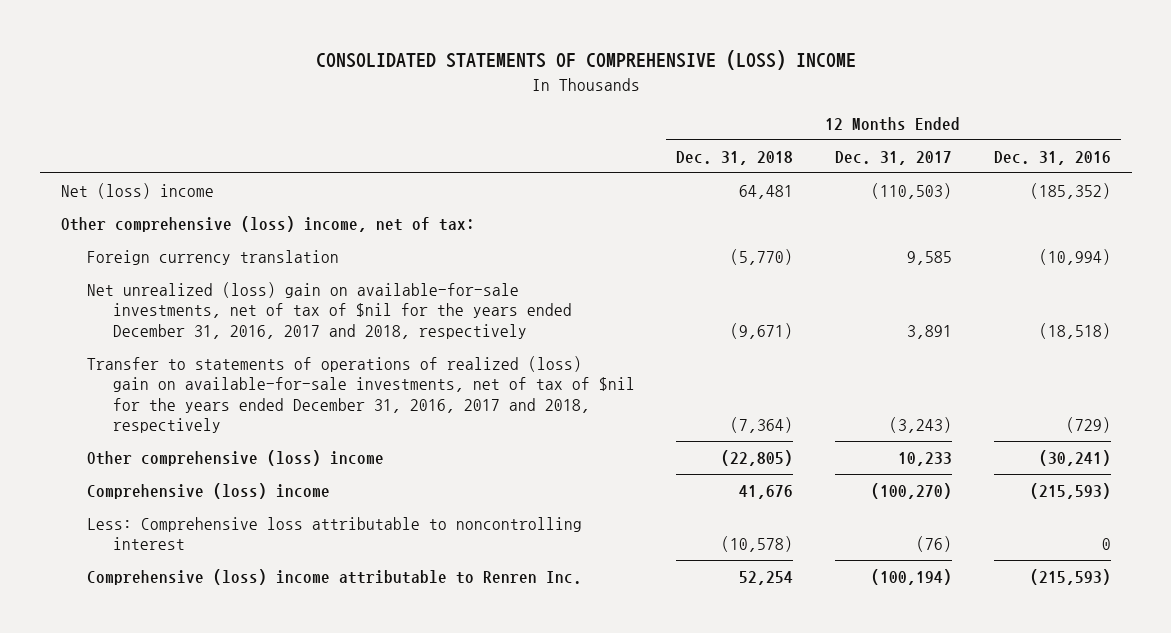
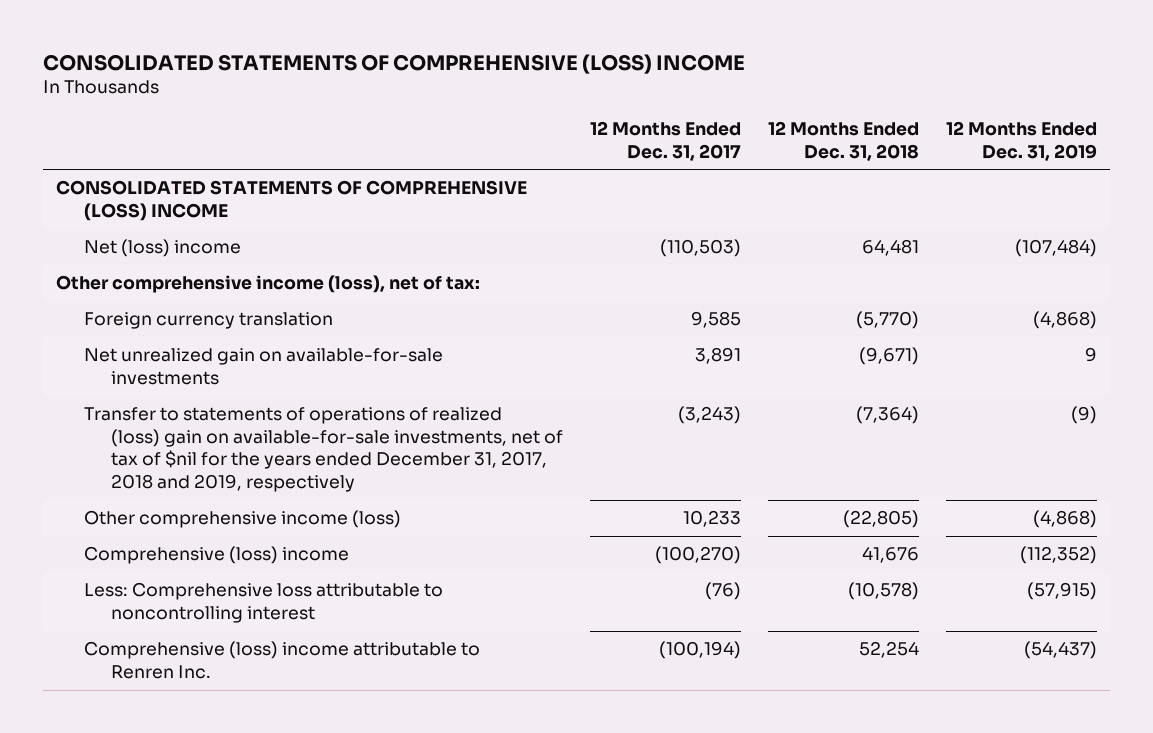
[993,150,1111,165] Dec. 31, 2016 -> none
none -> [946,121,1098,161] 12 Months Ended Dec. 31, 2019
none -> [56,180,528,221] CONSOLIDATED STATEMENTS OF COMPREHENSIVE (LOSS) INCOME
[60,216,475,233] Other comprehensive (loss) income, net of tax: -> [56,275,481,294] Other comprehensive income (loss), net of tax:
[86,282,572,339] Net unrealized (loss) gain on available-for-sale investments, net of tax of $nil for the years ended December 31, 2016, 2017 and 2018, respectively -> [83,348,443,385] Net unrealized gain on available-for-sale investments
[86,356,635,434] Transfer to statements of operations of realized (loss) gain on available-for-sale investments, net of tax of $nil for the years ended December 31, 2016, 2017 and 2018, respectively -> [83,407,564,492] Transfer to statements of operations of realized (loss) gain on available-for-sale investments, net of tax of $nil for the years ended December 31, 2017, 2018 and 2019, respectively
[86,450,384,467] Other comprehensive (loss) income -> [83,510,401,529] Other comprehensive income (loss)

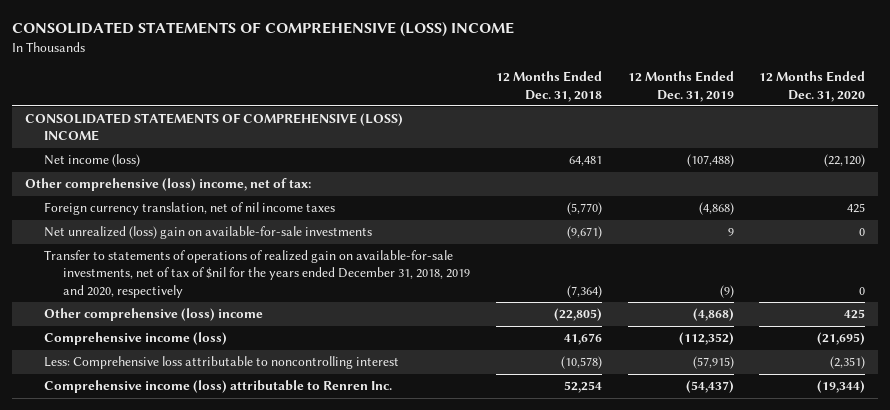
[590,121,742,161] 12 Months Ended Dec. 31, 2017 -> none
none -> [759,71,866,102] 12 Months Ended Dec. 31, 2020
[83,239,241,258] Net (loss) income -> [43,154,140,168] Net income (loss)
[1015,239,1098,258] (107,484) -> [686,154,734,168] (107,488)
[56,275,481,294] Other comprehensive income (loss), net of tax: -> [24,178,311,192] Other comprehensive (loss) income, net of tax:
[83,312,333,330] Foreign currency translation -> [43,202,335,216] Foreign currency translation, net of nil income taxes
[83,348,443,385] Net unrealized gain on available-for-sale investments -> [43,226,372,240] Net unrealized (loss) gain on available-for-sale investments
[83,407,564,492] Transfer to statements of operations of realized (loss) gain on available-for-sale investments, net of tax of $nil for the years ended December 31, 2017, 2018 and 2019, respectively -> [43,250,470,298] Transfer to statements of operations of realized gain on available-for-sale investments, net of tax of $nil for the years ended December 31, 2018, 2019 and 2020, respectively
[83,510,401,529] Other comprehensive income (loss) -> [43,308,263,322] Other comprehensive (loss) income
[83,546,349,565] Comprehensive (loss) income -> [43,332,227,346] Comprehensive income (loss)
[83,641,480,679] Comprehensive (loss) income attributable to Renren Inc. -> [43,380,392,394] Comprehensive income (loss) attributable to Renren Inc.

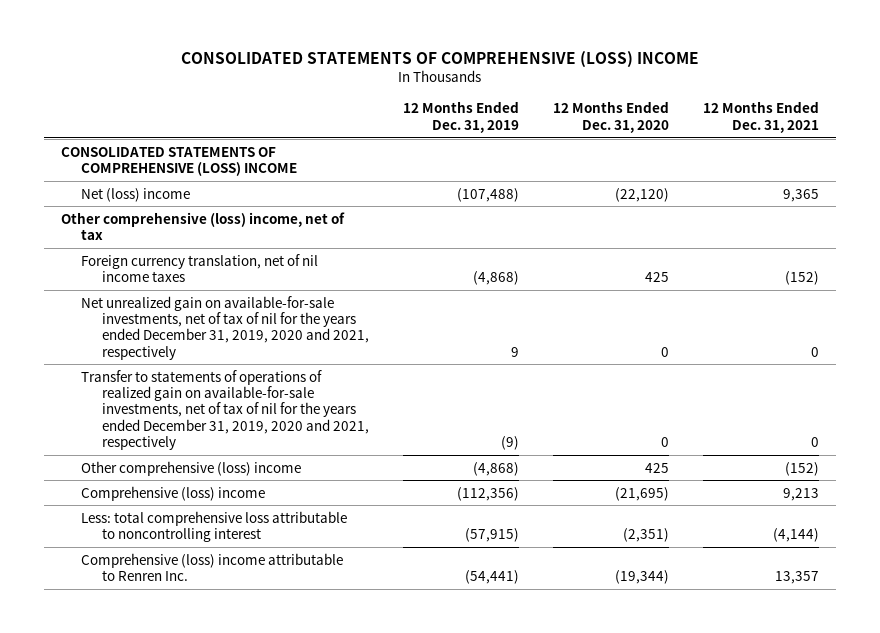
[495,71,602,102] 12 Months Ended Dec. 31, 2018 -> none
none -> [703,101,820,133] 12 Months Ended Dec. 31, 2021
[43,154,140,168] Net income (loss) -> [81,187,191,202] Net (loss) income
[24,178,311,192] Other comprehensive (loss) income, net of tax: -> [60,211,345,240] Other comprehensive (loss) income, net of tax
[43,226,372,240] Net unrealized (loss) gain on available-for-sale investments -> [81,295,370,360] Net unrealized gain on available-for-sale investments, net of tax of nil for the years ended December 31, 2019, 2020 and 2021, respectively
[43,250,470,298] Transfer to statements of operations of realized gain on available-for-sale investments, net of tax of $nil for the years ended December 31, 2018, 2019 and 2020, respectively -> [81,369,370,450] Transfer to statements of operations of realized gain on available-for-sale investments, net of tax of nil for the years ended December 31, 2019, 2020 and 2021, respectively
[43,332,227,346] Comprehensive income (loss) -> [81,485,266,501] Comprehensive (loss) income
[678,332,734,346] (112,352) -> [457,486,520,501] (112,356)
[43,356,399,370] Less: Comprehensive loss attributable to noncontrolling interest -> [81,510,348,542] Less: total comprehensive loss attributable to noncontrolling interest
[43,380,392,394] Comprehensive income (loss) attributable to Renren Inc. -> [81,552,344,581] Comprehensive (loss) income attributable to Renren Inc.
[685,380,734,394] (54,437) -> [465,569,520,584] (54,441)

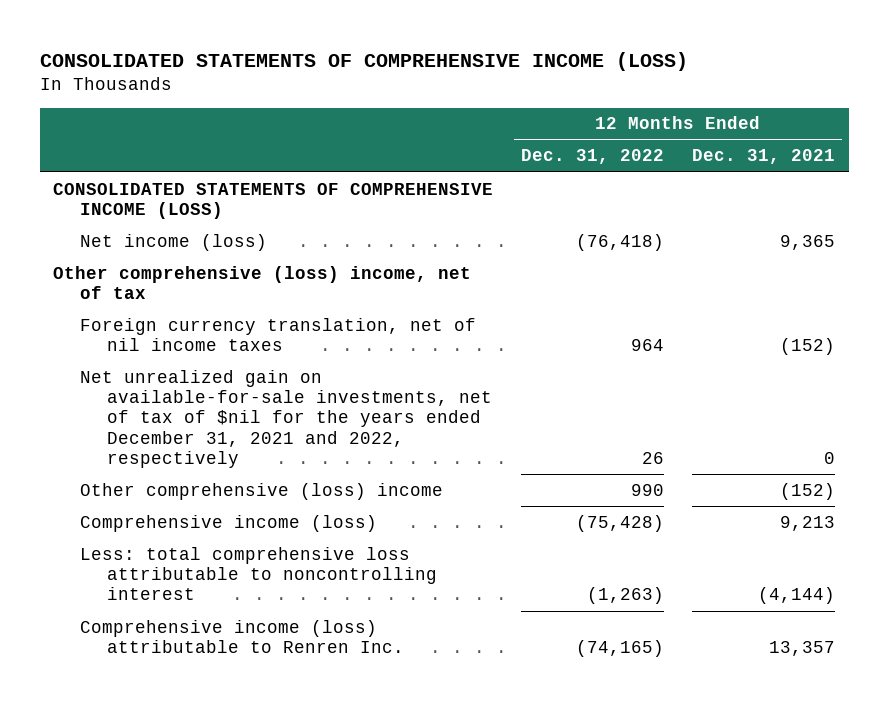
[181,51,700,69] CONSOLIDATED STATEMENTS OF COMPREHENSIVE (LOSS) INCOME -> [39,51,688,71] CONSOLIDATED STATEMENTS OF COMPREHENSIVE INCOME (LOSS)
[403,101,520,133] 12 Months Ended Dec. 31, 2019 -> none
[553,101,670,133] 12 Months Ended Dec. 31, 2020 -> none
none -> [521,149,665,165] Dec. 31, 2022
[60,146,298,176] CONSOLIDATED STATEMENTS OF COMPREHENSIVE (LOSS) INCOME -> [53,182,494,220] CONSOLIDATED STATEMENTS OF COMPREHENSIVE INCOME (LOSS)
[81,187,191,202] Net (loss) income -> [80,233,268,251] Net income (loss)
[81,369,370,450] Transfer to statements of operations of realized gain on available-for-sale investments, net of tax of nil for the years ended December 31, 2019, 2020 and 2021, respectively -> none
[81,295,370,360] Net unrealized gain on available-for-sale investments, net of tax of nil for the years ended December 31, 2019, 2020 and 2021, respectively -> [80,369,493,468] Net unrealized gain on available-for-sale investments, net of tax of $nil for the years ended December 31, 2021 and 2022, respectively
[81,485,266,501] Comprehensive (loss) income -> [80,514,378,532] Comprehensive income (loss)
[81,552,344,581] Comprehensive (loss) income attributable to Renren Inc. -> [80,619,405,654] Comprehensive income (loss) attributable to Renren Inc.

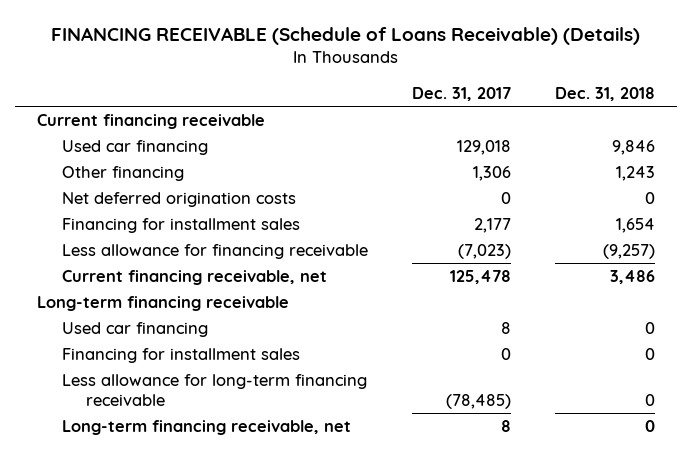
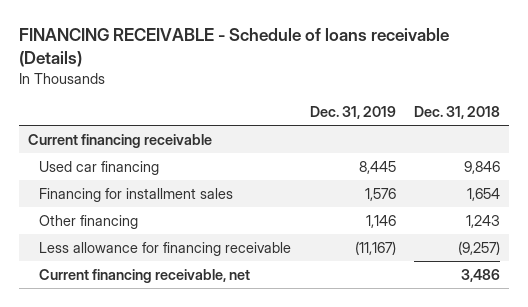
[50,26,640,45] FINANCING RECEIVABLE (Schedule of Loans Receivable) (Details) -> [18,28,449,68] FINANCING RECEIVABLE - Schedule of loans receivable (Details)
[411,86,511,101] Dec. 31, 2017 -> none
none -> [309,106,396,120] Dec. 31, 2019
[61,191,296,207] Net deferred origination costs -> none
[61,165,184,181] Other financing -> [39,214,139,229] Other financing
[37,295,290,311] Long-term financing receivable -> none
[61,321,208,337] Used car financing -> none
[61,347,300,363] Financing for installment sales -> none
[61,373,367,406] Less allowance for long-term financing receivable -> none
[61,419,351,435] Long-term financing receivable, net -> none

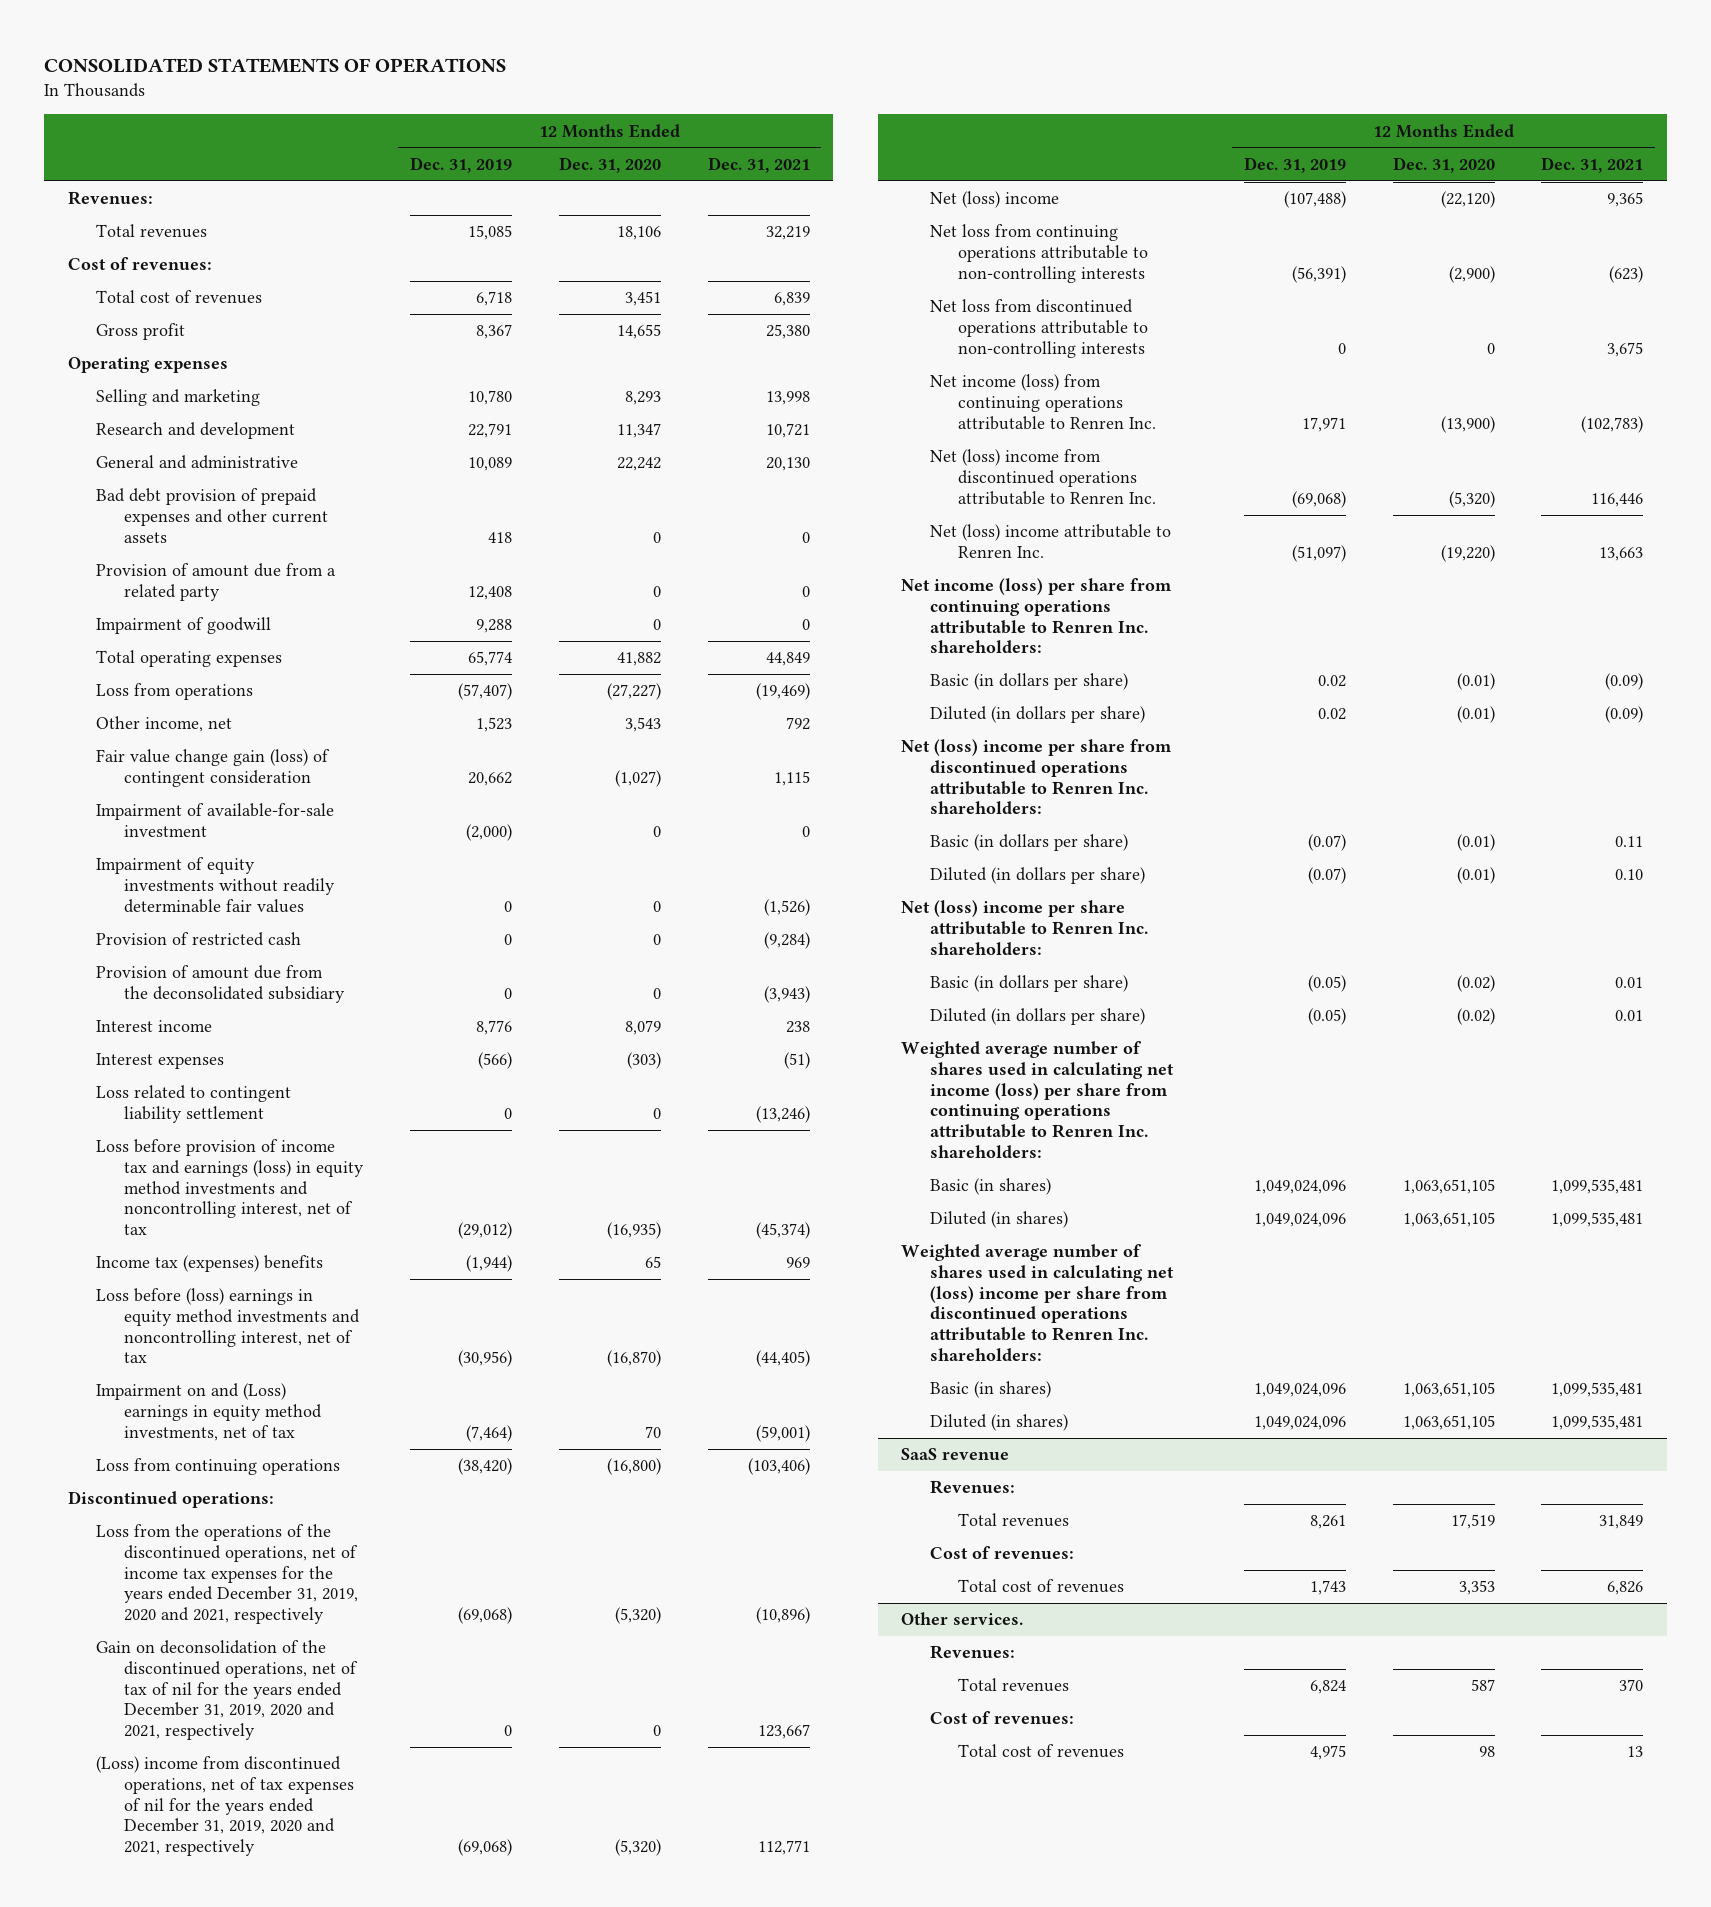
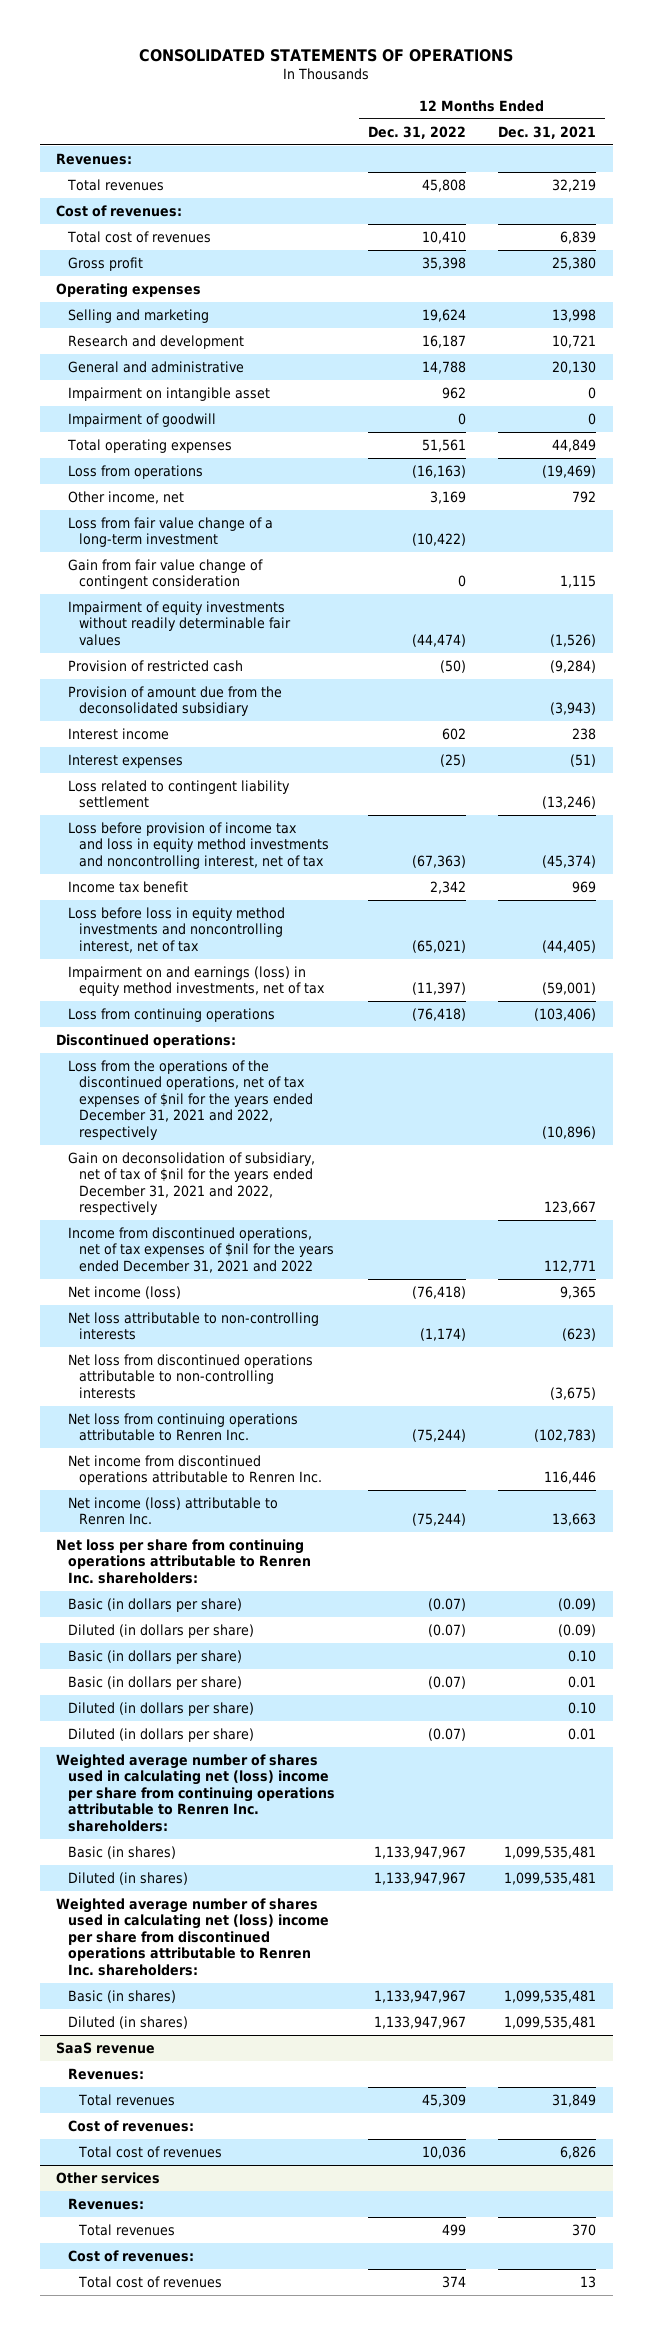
[409,156,512,173] Dec. 31, 2019 -> none
[558,156,661,173] Dec. 31, 2020 -> none
none -> [367,125,466,139] Dec. 31, 2022
[95,488,329,543] Bad debt provision of prepaid expenses and other current assets -> none
[95,563,336,602] Provision of amount due from a related party -> none
none -> [67,386,270,401] Impairment on intangible asset
[95,803,334,838] Impairment of available-for-sale investment -> none
none -> [67,516,273,548] Loss from fair value change of a long-term investment
[95,749,330,788] Fair value change gain (loss) of contingent consideration -> [67,558,263,590] Gain from fair value change of contingent consideration
[95,1139,365,1236] Loss before provision of income tax and earnings (loss) in equity method investments and noncontrolling interest, net of tax -> [67,821,330,869] Loss before provision of income tax and loss in equity method investments and noncontrolling interest, net of tax
[95,1255,323,1273] Income tax (expenses) benefits -> [67,880,188,893] Income tax benefit
[95,1288,361,1364] Loss before (loss) earnings in equity method investments and noncontrolling interest, net of tax -> [67,906,285,953] Loss before loss in equity method investments and noncontrolling interest, net of tax
[95,1383,323,1441] Impairment on and (Loss) earnings in equity method investments, net of tax -> [67,965,326,997] Impairment on and earnings (loss) in equity method investments, net of tax
[95,1524,359,1625] Loss from the operations of the discontinued operations, net of income tax expenses for the years ended December 31, 2019, 2020 and 2021, respectively -> [67,1059,314,1140] Loss from the operations of the discontinued operations, net of tax expenses of $nil for the years ended December 31, 2021 and 2022, respectively
[95,1640,359,1741] Gain on deconsolidation of the discontinued operations, net of tax of nil for the years ended December 31, 2019, 2020 and 2021, respectively -> [67,1151,315,1216] Gain on deconsolidation of subsidiary, net of tax of $nil for the years ended December 31, 2021 and 2022, respectively
[95,1756,355,1857] (Loss) income from discontinued operations, net of tax expenses of nil for the years ended December 31, 2019, 2020 and 2021, respectively -> [67,1226,335,1273] Income from discontinued operations, net of tax expenses of $nil for the years ended December 31, 2021 and 2022
[929,191,1059,209] Net (loss) income -> [67,1285,181,1299] Net income (loss)
[929,224,1148,283] Net loss from continuing operations attributable to non-controlling interests -> [67,1311,319,1341] Net loss attributable to non-controlling interests
[1607,341,1644,357] 3,675 -> [550,1386,597,1400] (3,675)
[929,374,1156,430] Net income (loss) from continuing operations attributable to Renren Inc. -> [67,1412,298,1442] Net loss from continuing operations attributable to Renren Inc.
[929,449,1156,505] Net (loss) income from discontinued operations attributable to Renren Inc. -> [67,1454,323,1486] Net income from discontinued operations attributable to Renren Inc.
[929,524,1171,559] Net (loss) income attributable to Renren Inc. -> [67,1496,278,1526] Net income (loss) attributable to Renren Inc.
[901,578,1173,654] Net income (loss) per share from continuing operations attributable to Renren Inc. shareholders: -> [56,1538,311,1584] Net loss per share from continuing operations attributable to Renren Inc. shareholders:
[901,739,1173,815] Net (loss) income per share from discontinued operations attributable to Renren Inc. shareholders: -> none
[901,900,1148,955] Net (loss) income per share attributable to Renren Inc. shareholders: -> none
[1615,836,1644,848] 0.11 -> [568,1649,597,1662] 0.10
[929,867,1145,885] Diluted (in dollars per share) -> [67,1701,254,1716] Diluted (in dollars per share)
[901,1041,1174,1158] Weighted average number of shares used in calculating net income (loss) per share from continuing operations attributable to Renren Inc. shareholders: -> [56,1753,335,1832] Weighted average number of shares used in calculating net (loss) income per share from continuing operations attributable to Renren Inc. shareholders:
[901,1612,1024,1626] Other services. -> [56,2171,161,2184] Other services

